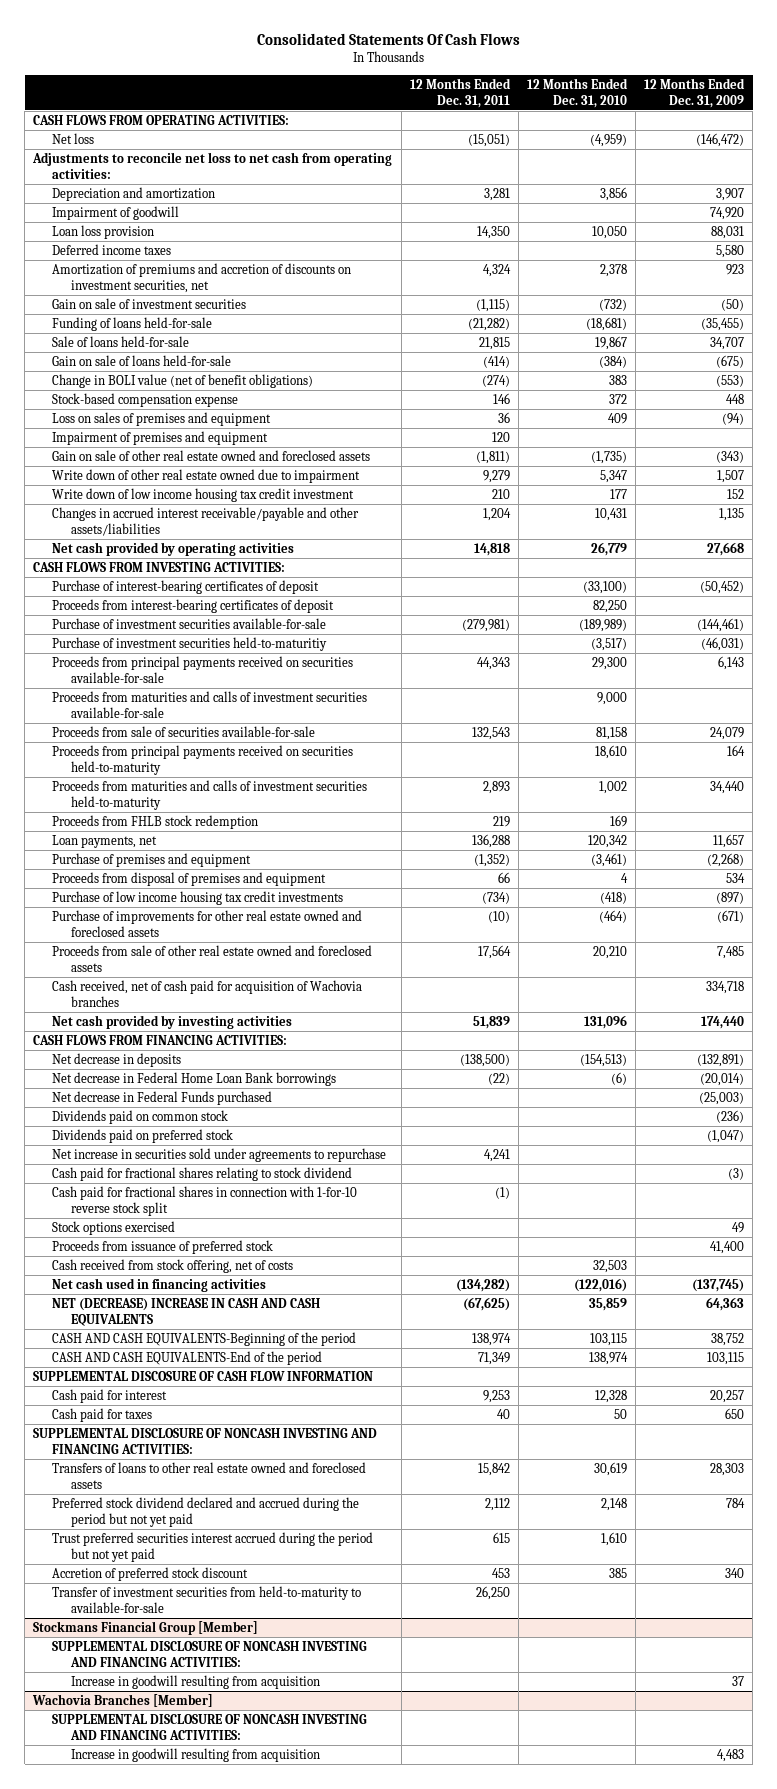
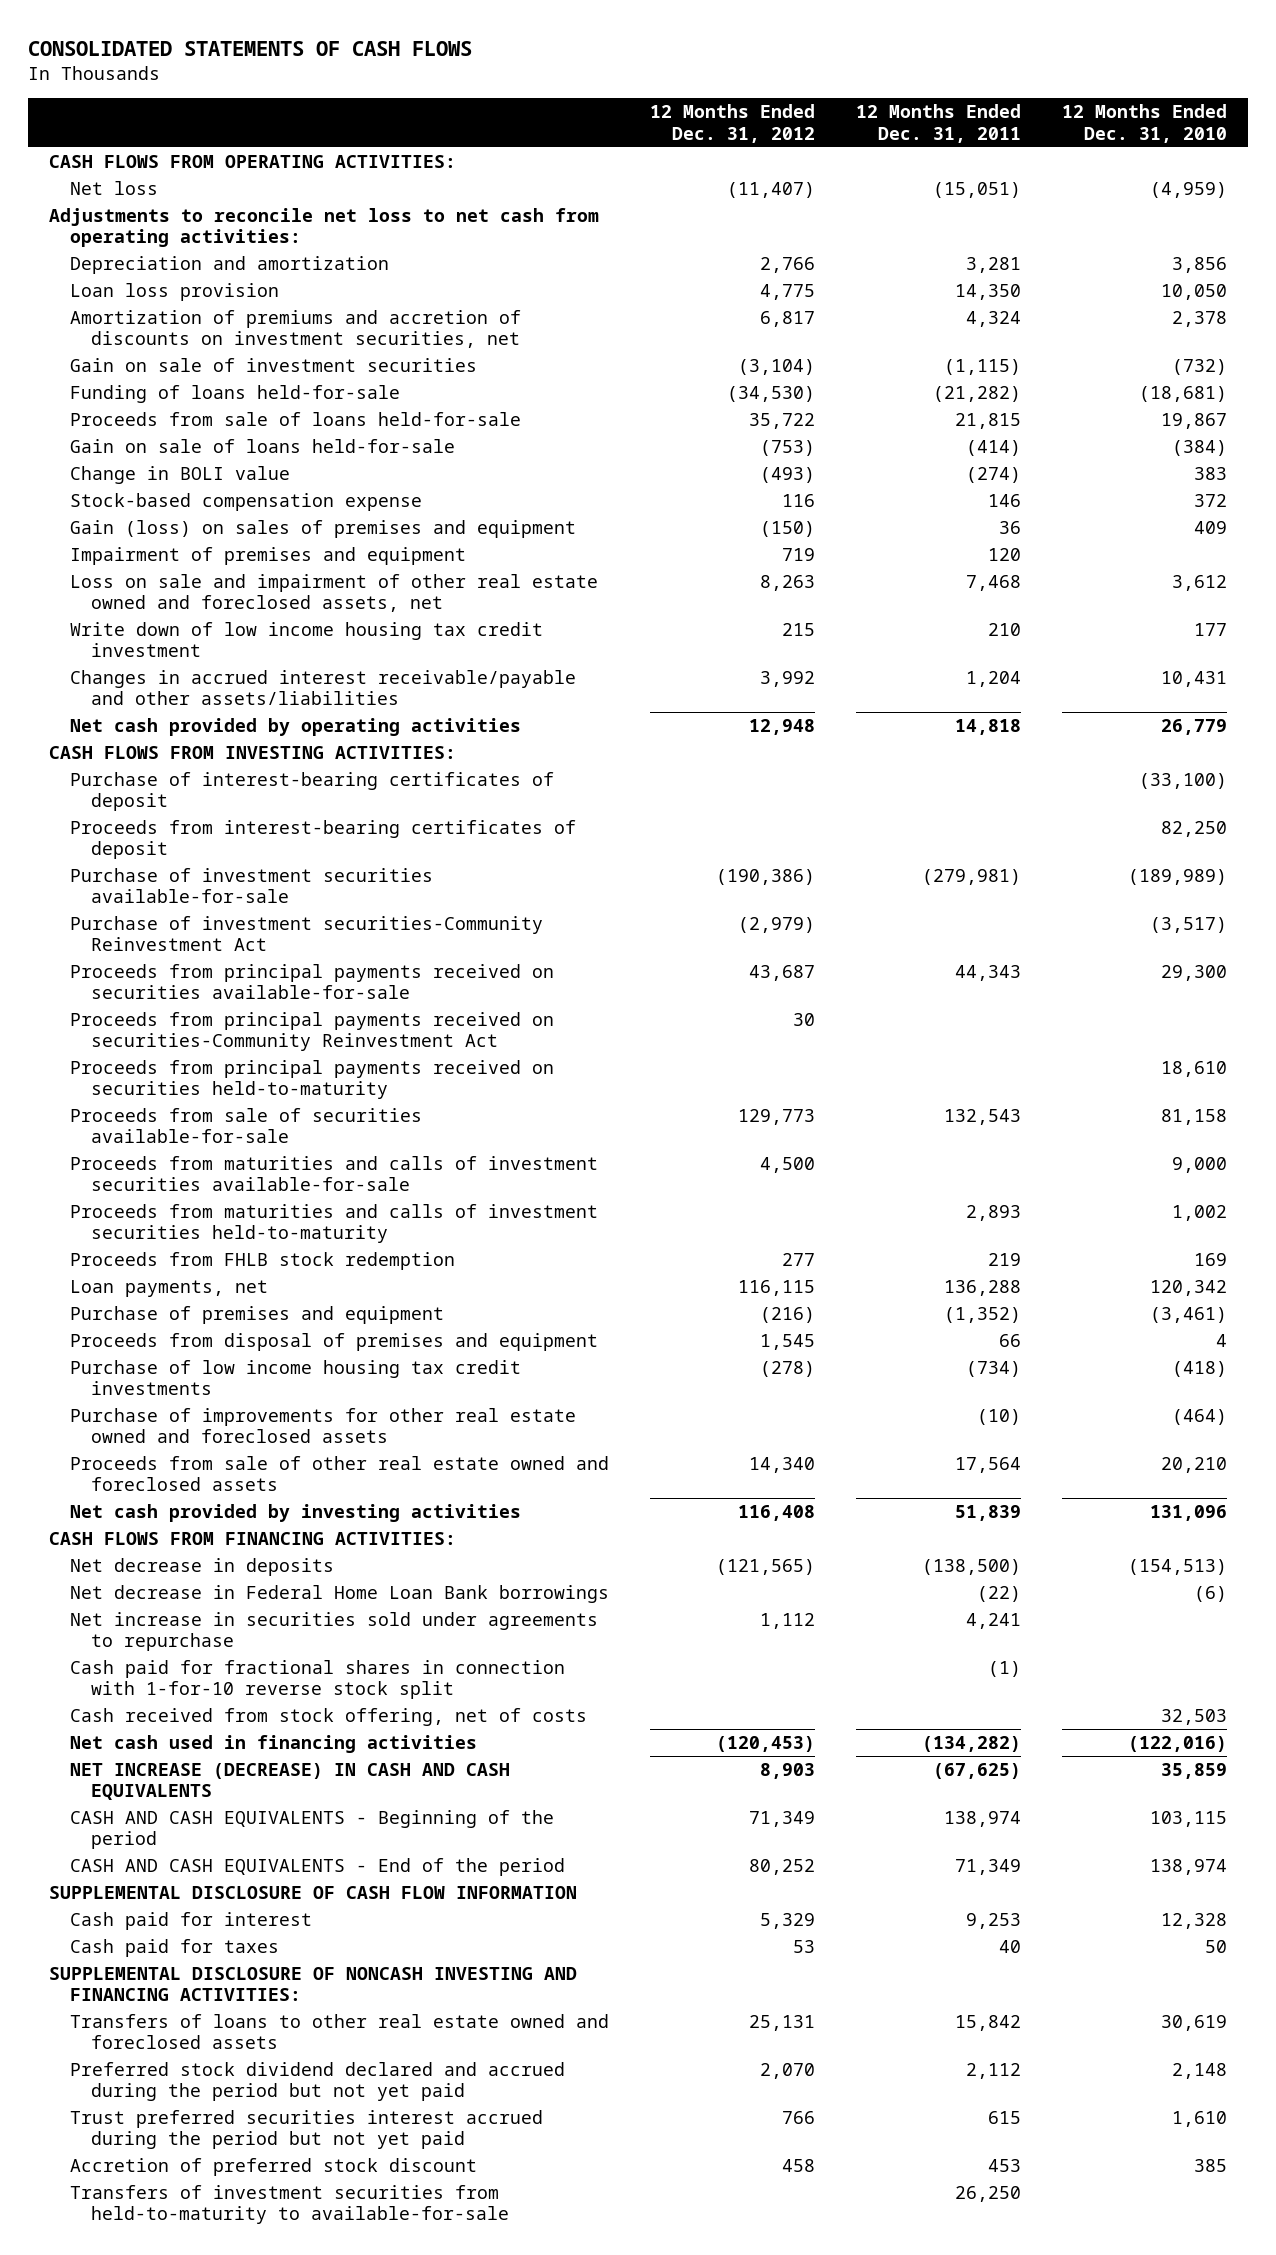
[256,32,520,45] Consolidated Statements Of Cash Flows -> [28,41,473,57] CONSOLIDATED STATEMENTS OF CASH FLOWS
[644,77,746,108] 12 Months Ended Dec. 31, 2009 -> none
none -> [650,104,816,143] 12 Months Ended Dec. 31, 2012
[52,206,180,221] Impairment of goodwill -> none
[52,244,172,256] Deferred income taxes -> none
[52,336,190,348] Sale of loans held-for-sale -> [70,412,522,427] Proceeds from sale of loans held-for-sale
[52,374,314,389] Change in BOLI value (net of benefit obligations) -> [70,466,291,485] Change in BOLI value
[52,412,272,427] Loss on sales of premises and equipment -> [70,520,577,539] Gain (loss) on sales of premises and equipment
[52,469,361,484] Write down of other real estate owned due to impairment -> none
[52,450,371,462] Gain on sale of other real estate owned and foreclosed assets -> [70,574,599,613] Loss on sale and impairment of other real estate owned and foreclosed assets, net
[475,451,510,465] (1,811) -> [966,575,1022,592] 7,468
[590,451,627,465] (1,735) -> [1172,575,1228,592] 3,612
[52,637,328,652] Purchase of investment securities held-to-maturitiy -> [70,916,544,952] Purchase of investment securities-Community Reinvestment Act
none -> [70,1012,555,1052] Proceeds from principal payments received on securities-Community Reinvestment Act
[52,726,316,738] Proceeds from sale of securities available-for-sale -> [70,1108,423,1144] Proceeds from sale of securities available-for-sale
[52,691,368,719] Proceeds from maturities and calls of investment securities available-for-sale -> [70,1156,599,1192] Proceeds from maturities and calls of investment securities available-for-sale
[52,980,363,1008] Cash received, net of cash paid for acquisition of Wachovia branches -> none
[52,1091,273,1106] Net decrease in Federal Funds purchased -> none
[52,1110,229,1125] Dividends paid on common stock -> none
[52,1129,234,1144] Dividends paid on preferred stock -> none
[52,1167,353,1182] Cash paid for fractional shares relating to stock dividend -> none
[52,1221,176,1236] Stock options exercised -> none
[52,1240,274,1255] Proceeds from issuance of preferred stock -> none
[52,1298,321,1327] NET (DECREASE) INCREASE IN CASH AND CASH EQUIVALENTS -> [70,1763,511,1801] NET INCREASE (DECREASE) IN CASH AND CASH EQUIVALENTS
[52,1332,357,1347] CASH AND CASH EQUIVALENTS-Beginning of the period -> [70,1810,555,1850] CASH AND CASH EQUIVALENTS - Beginning of the period
[52,1351,323,1366] CASH AND CASH EQUIVALENTS-End of the period -> [70,1858,566,1877] CASH AND CASH EQUIVALENTS - End of the period
[33,1371,374,1382] SUPPLEMENTAL DISCOSURE OF CASH FLOW INFORMATION -> [48,1886,577,1900] SUPPLEMENTAL DISCLOSURE OF CASH FLOW INFORMATION
[33,1621,259,1636] Stockmans Financial Group [Member] -> none
[52,1641,368,1668] SUPPLEMENTAL DISCLOSURE OF NONCASH INVESTING AND FINANCING ACTIVITIES: -> none
[71,1675,321,1690] Increase in goodwill resulting from acquisition -> none
[32,1694,214,1708] Wachovia Branches [Member] -> none
[52,1714,368,1741] SUPPLEMENTAL DISCLOSURE OF NONCASH INVESTING AND FINANCING ACTIVITIES: -> none
[71,1748,321,1763] Increase in goodwill resulting from acquisition -> none
[52,1586,362,1614] Transfer of investment securities from held-to-maturity to available-for-sale -> [70,2185,510,2225] Transfers of investment securities from held-to-maturity to available-for-sale

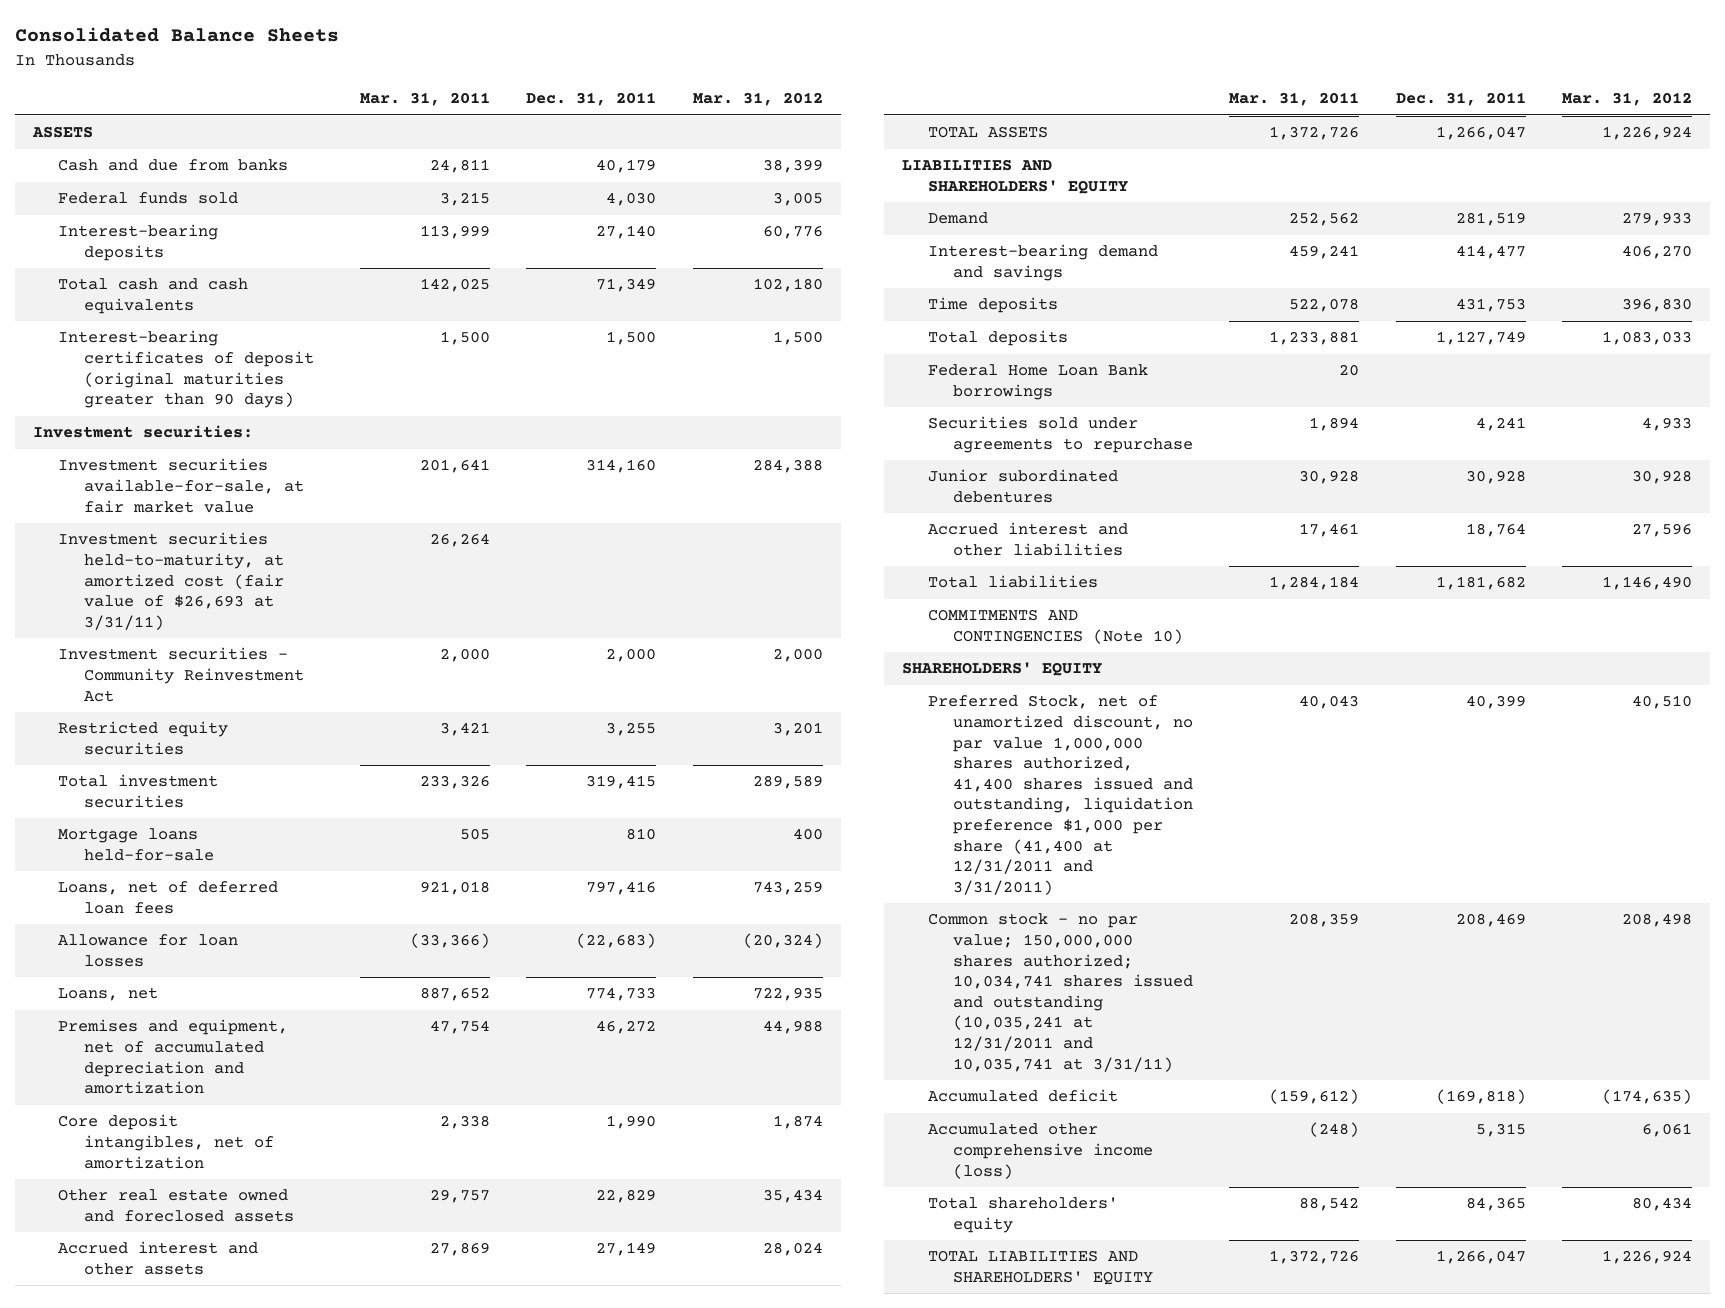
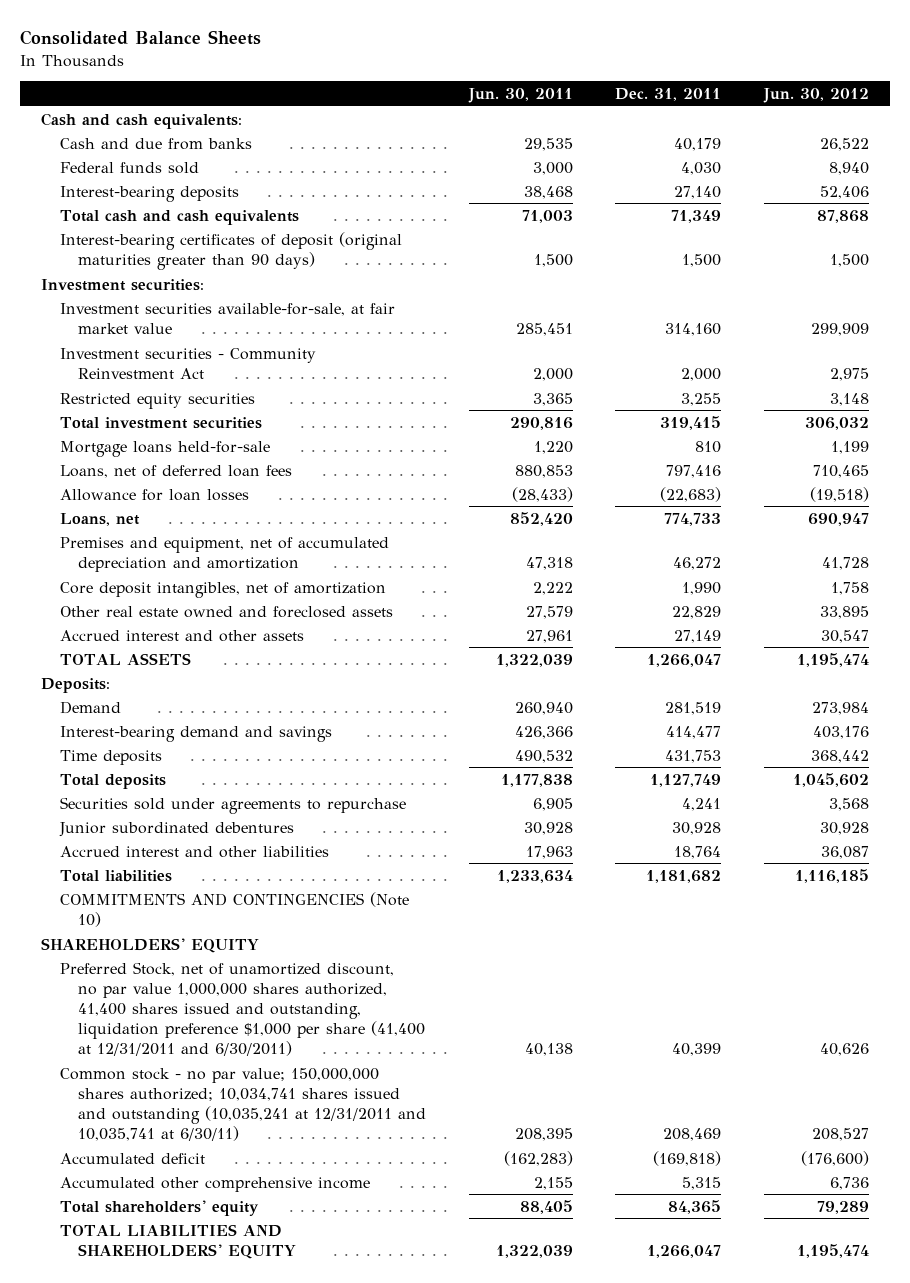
[360,92,491,107] Mar. 31, 2011 -> none
[692,92,823,107] Mar. 31, 2012 -> none
none -> [467,87,573,103] Jun. 30, 2011
none -> [762,87,869,103] Jun. 30, 2012
[31,126,93,139] ASSETS -> none
none -> [41,112,243,129] Cash and cash equivalents:
[58,532,284,630] Investment securities held-to-maturity, at amortized cost (fair value of $26,693 at 3/31/11) -> none
[902,159,1128,194] LIABILITIES AND SHAREHOLDERS' EQUITY -> none
none -> [41,677,111,693] Deposits:
[927,364,1148,400] Federal Home Loan Bank borrowings -> none
[927,695,1194,895] Preferred Stock, net of unamortized discount, no par value 1,000,000 shares authorized, 41,400 shares issued and outstanding, liquidation preference $1,000 per share (41,400 at 12/31/2011 and 3/31/2011) -> [59,961,426,1056] Preferred Stock, net of unamortized discount, no par value 1,000,000 shares authorized, 41,400 shares issued and outstanding, liquidation preference $1,000 per share (41,400 at 12/31/2011 and 6/30/2011)
[927,913,1194,1072] Common stock - no par value; 150,000,000 shares authorized; 10,034,741 shares issued and outstanding (10,035,241 at 12/31/2011 and 10,035,741 at 3/31/11) -> [59,1067,427,1141] Common stock - no par value; 150,000,000 shares authorized; 10,034,741 shares issued and outstanding (10,035,241 at 12/31/2011 and 10,035,741 at 6/30/11)
[927,1123,1154,1179] Accumulated other comprehensive income (loss) -> [59,1176,370,1192] Accumulated other comprehensive income

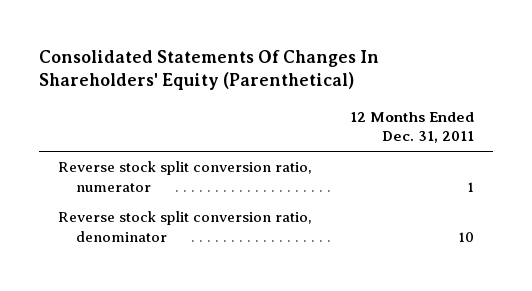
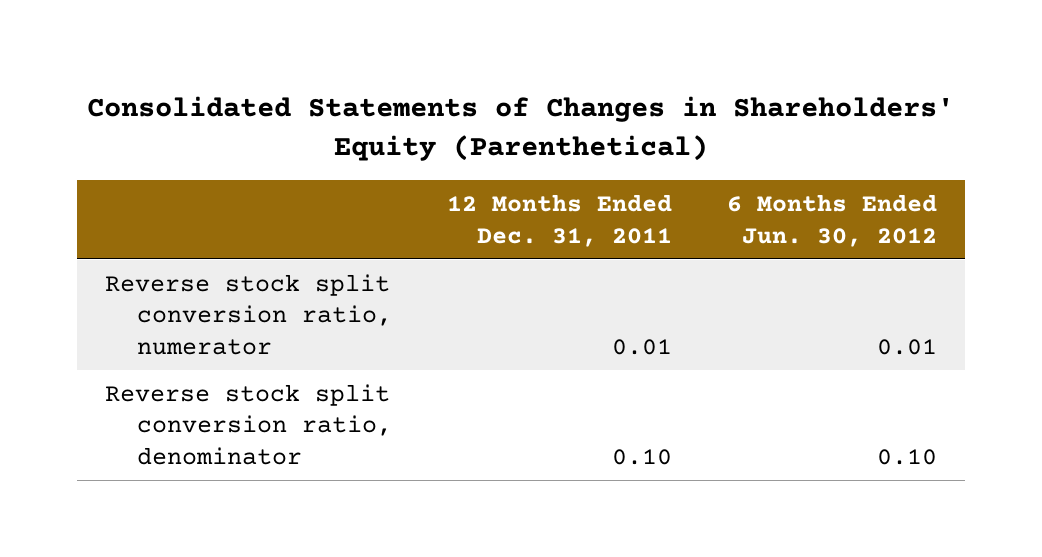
[38,49,379,91] Consolidated Statements Of Changes In Shareholders' Equity (Parenthetical) -> [87,96,955,162] Consolidated Statements of Changes in Shareholders' Equity (Parenthetical)
none -> [727,194,938,247] 6 Months Ended Jun. 30, 2012
[467,182,475,193] 1 -> [611,338,672,355] 0.01
[458,232,475,243] 10 -> [611,448,672,465] 0.10

